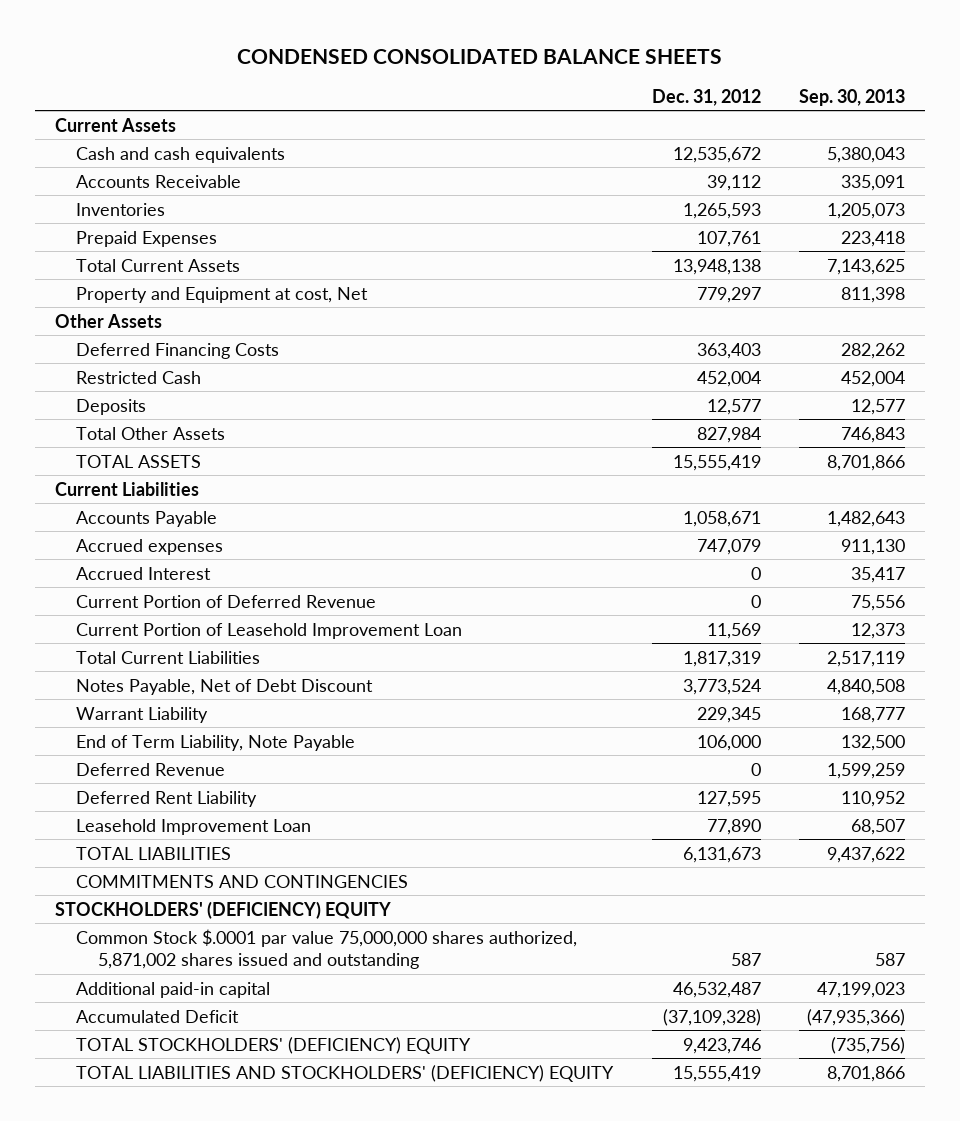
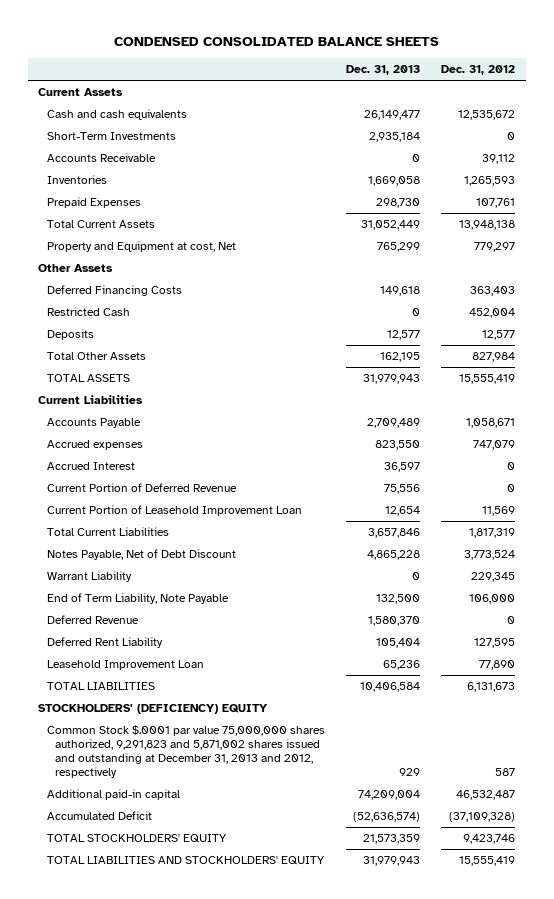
[799,88,906,106] Sep. 30, 2013 -> none
none -> [345,64,420,75] Dec. 31, 2013
none -> [46,132,176,141] Short-Term Investments
[76,874,409,888] COMMITMENTS AND CONTINGENCIES -> none
[76,928,578,970] Common Stock $.0001 par value 75,000,000 shares authorized, 5,871,002 shares issued and outstanding -> [46,725,325,778] Common Stock $.0001 par value 75,000,000 shares authorized, 9,291,823 and 5,871,002 shares issued and outstanding at December 31, 2013 and 2012, respectively
[76,1036,472,1054] TOTAL STOCKHOLDERS' (DEFICIENCY) EQUITY -> [46,834,227,844] TOTAL STOCKHOLDERS' EQUITY
[76,1064,615,1082] TOTAL LIABILITIES AND STOCKHOLDERS' (DEFICIENCY) EQUITY -> [46,856,325,866] TOTAL LIABILITIES AND STOCKHOLDERS' EQUITY

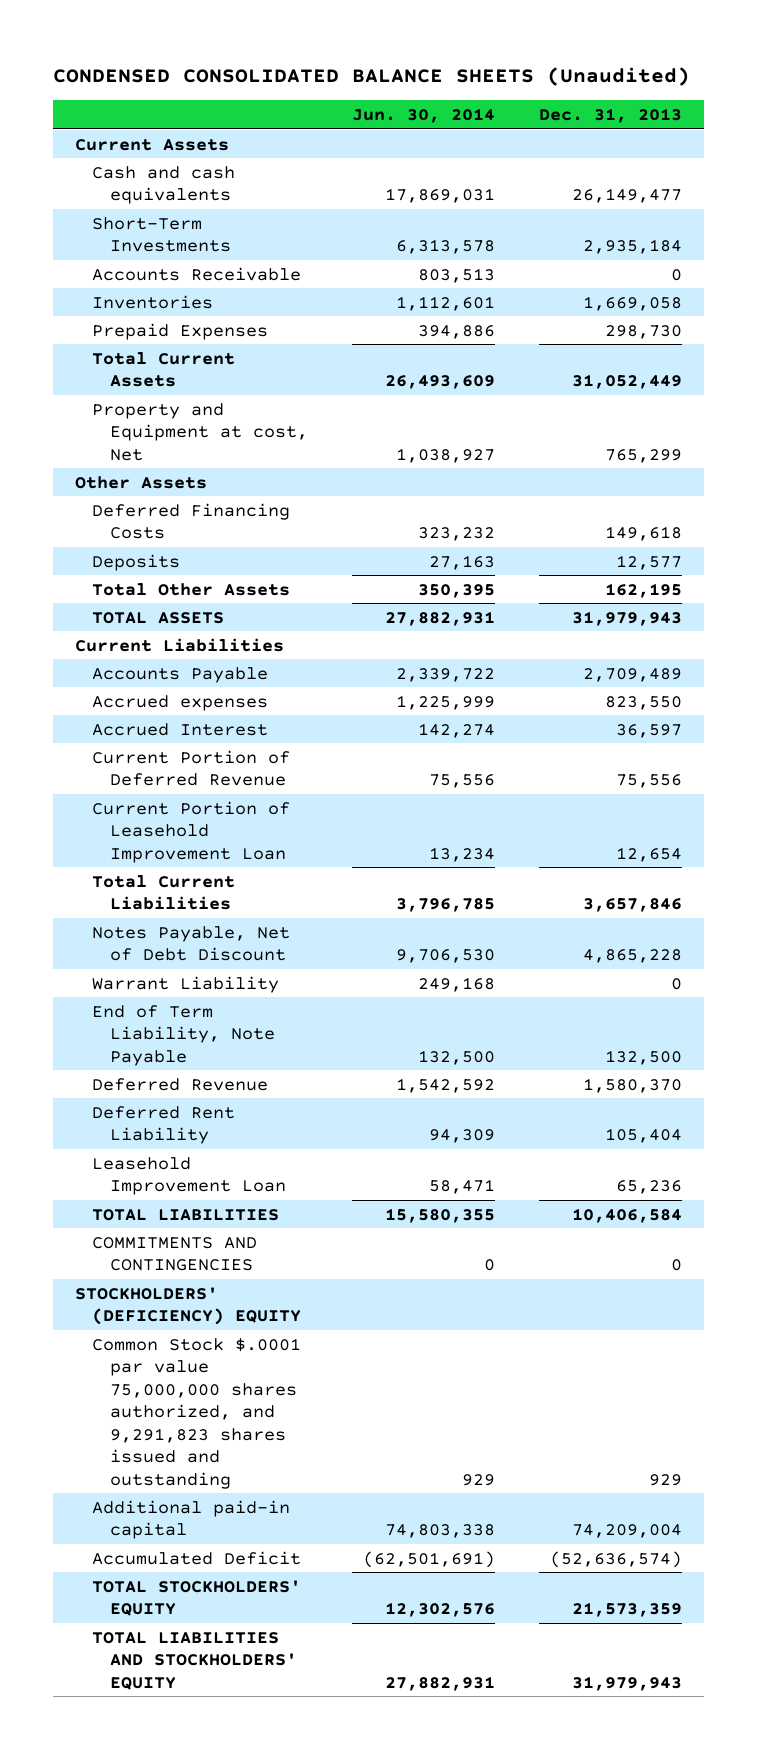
[113,37,439,47] CONDENSED CONSOLIDATED BALANCE SHEETS -> [52,66,690,86] CONDENSED CONSOLIDATED BALANCE SHEETS (Unaudited)
[441,64,516,75] Dec. 31, 2012 -> none
none -> [351,108,495,124] Jun. 30, 2014
[46,307,130,317] Restricted Cash -> none
none -> [92,1236,258,1272] COMMITMENTS AND CONTINGENCIES
[46,725,325,778] Common Stock $.0001 par value 75,000,000 shares authorized, 9,291,823 and 5,871,002 shares issued and outstanding at December 31, 2013 and 2012, respectively -> [92,1337,302,1489] Common Stock $.0001 par value 75,000,000 shares authorized, and 9,291,823 shares issued and outstanding

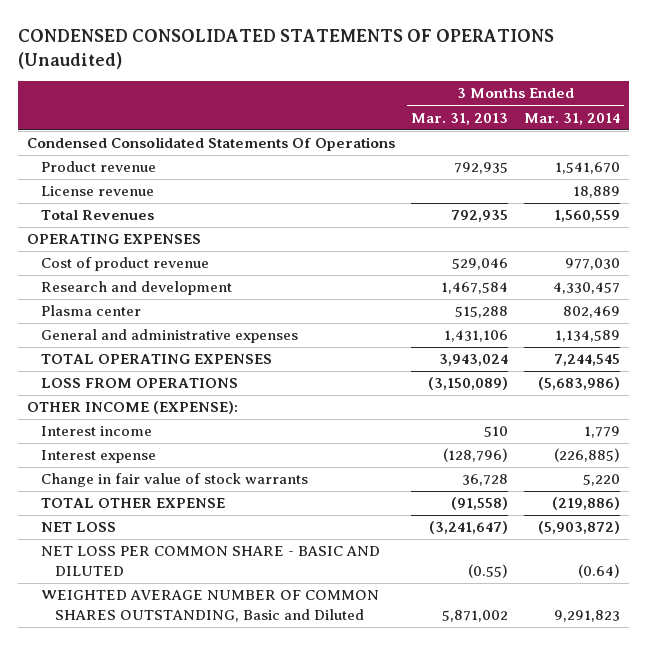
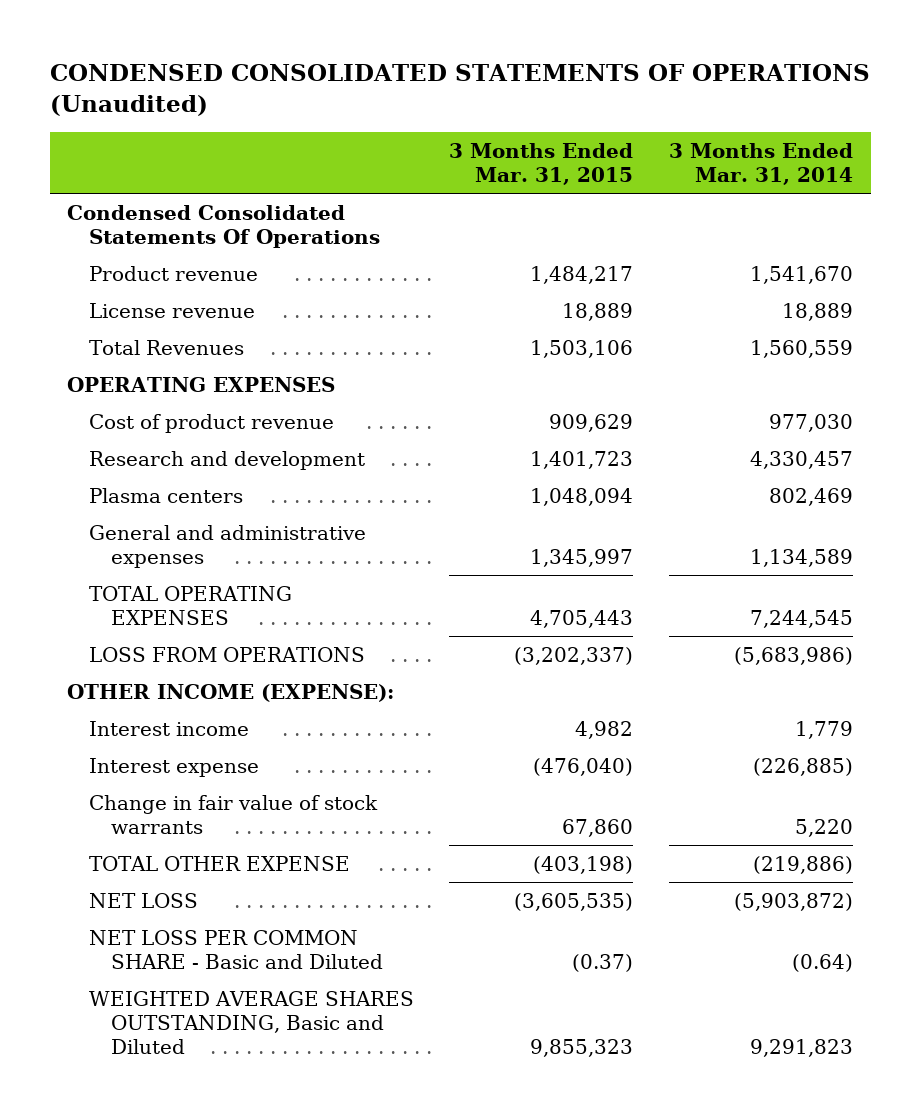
[410,112,508,125] Mar. 31, 2013 -> none
none -> [449,143,634,186] 3 Months Ended Mar. 31, 2015
[40,305,141,317] Plasma center -> [89,487,244,503] Plasma centers
[40,546,380,577] NET LOSS PER COMMON SHARE - BASIC AND DILUTED -> [89,929,383,969] NET LOSS PER COMMON SHARE - Basic and Diluted
[40,590,379,623] WEIGHTED AVERAGE NUMBER OF COMMON SHARES OUTSTANDING, Basic and Diluted -> [89,990,415,1054] WEIGHTED AVERAGE SHARES OUTSTANDING, Basic and Diluted

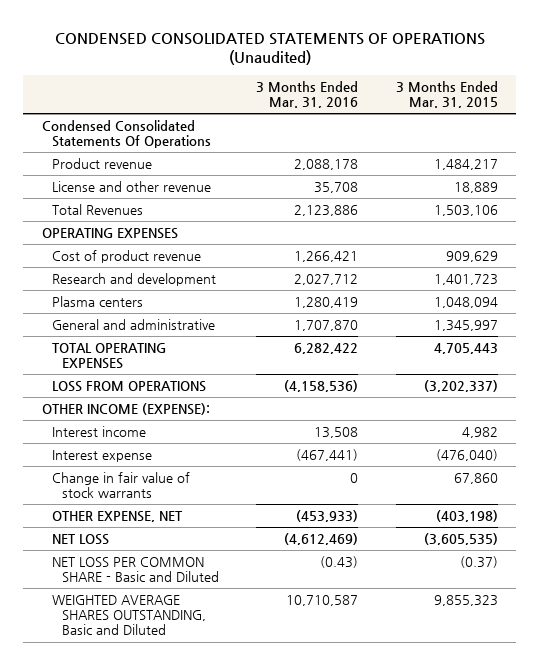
[668,143,853,186] 3 Months Ended Mar. 31, 2014 -> none
none -> [256,80,359,108] 3 Months Ended Mar. 31, 2016
[89,302,256,318] License revenue -> [51,181,211,193] License and other revenue
[89,524,367,568] General and administrative expenses -> [51,319,215,331] General and administrative
[89,855,351,871] TOTAL OTHER EXPENSE -> [51,511,183,523] OTHER EXPENSE, NET

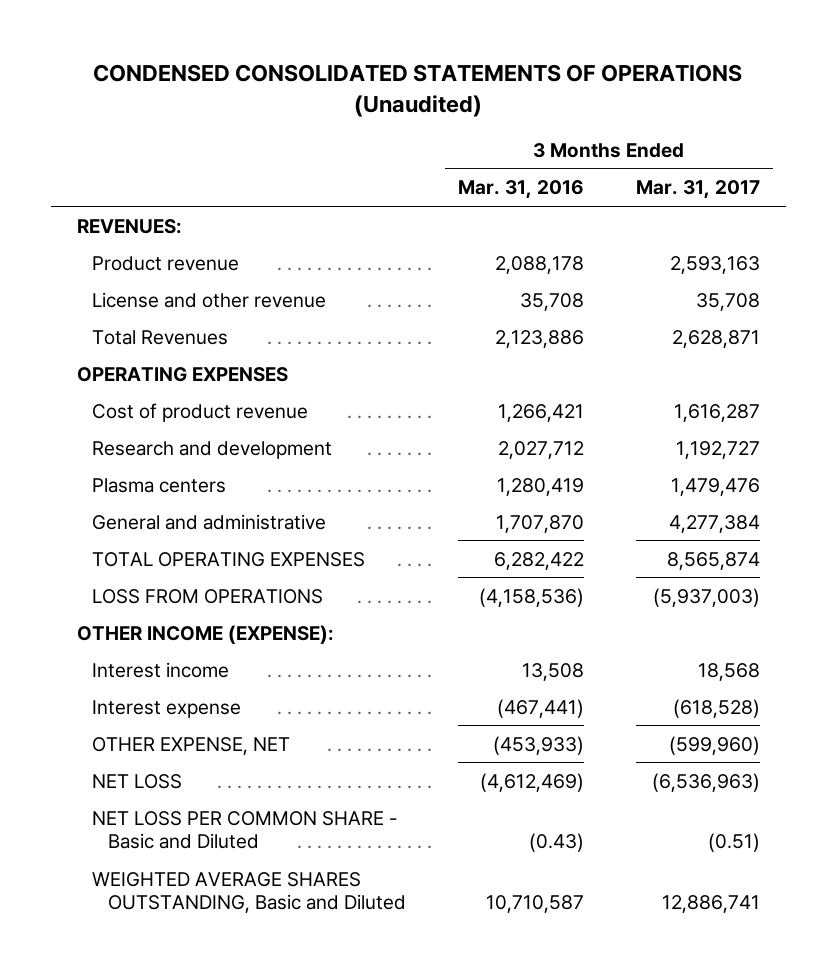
[395,80,498,108] 3 Months Ended Mar. 31, 2015 -> none
none -> [635,180,760,200] Mar. 31, 2017
[41,120,211,149] Condensed Consolidated Statements Of Operations -> none
none -> [77,218,183,234] REVENUES:
[51,472,190,499] Change in fair value of stock warrants -> none

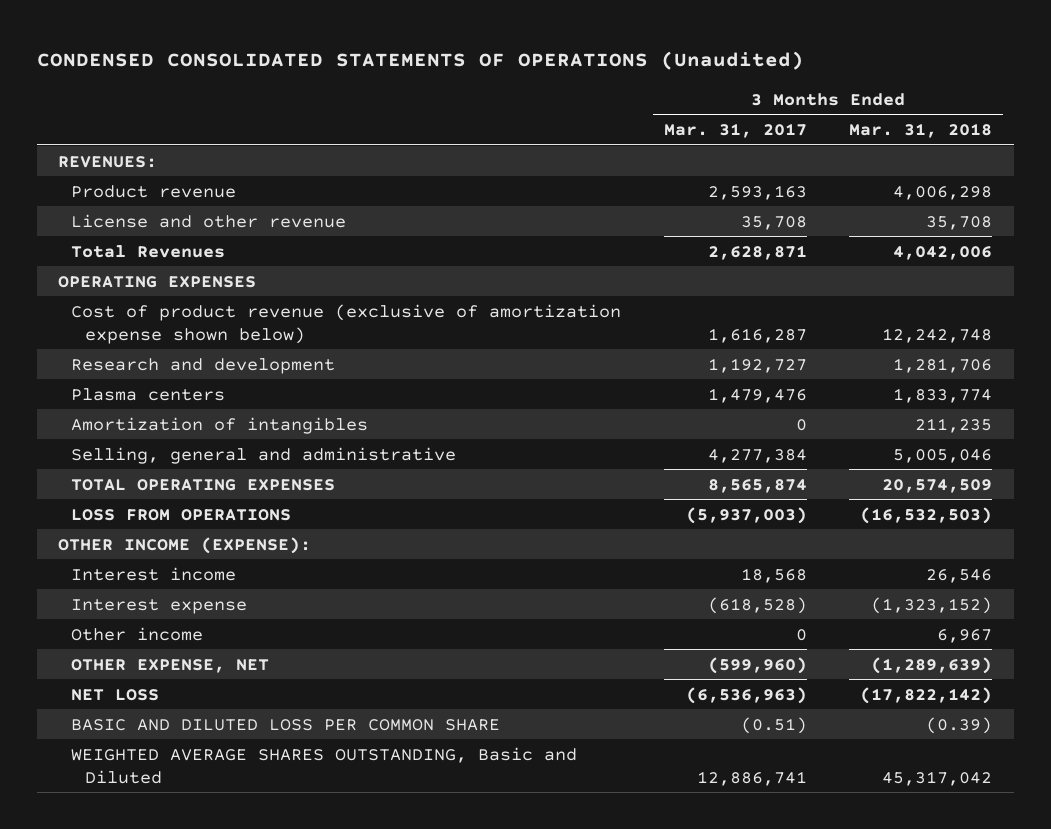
[457,180,584,200] Mar. 31, 2016 -> none
none -> [849,122,993,138] Mar. 31, 2018
[92,402,309,422] Cost of product revenue -> [71,303,622,344] Cost of product revenue (exclusive of amortization expense shown below)
none -> [71,416,369,434] Amortization of intangibles
[92,513,327,530] General and administrative -> [71,446,457,464] Selling, general and administrative
none -> [71,626,204,641] Other income
[92,810,398,849] NET LOSS PER COMMON SHARE - Basic and Diluted -> [71,718,501,731] BASIC AND DILUTED LOSS PER COMMON SHARE

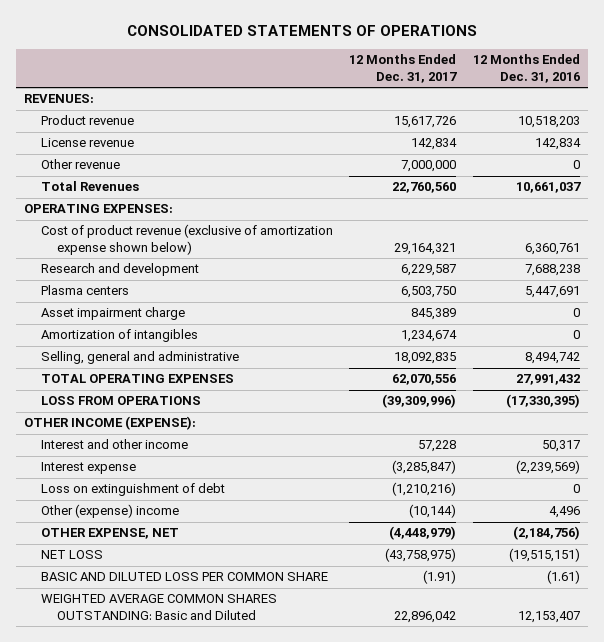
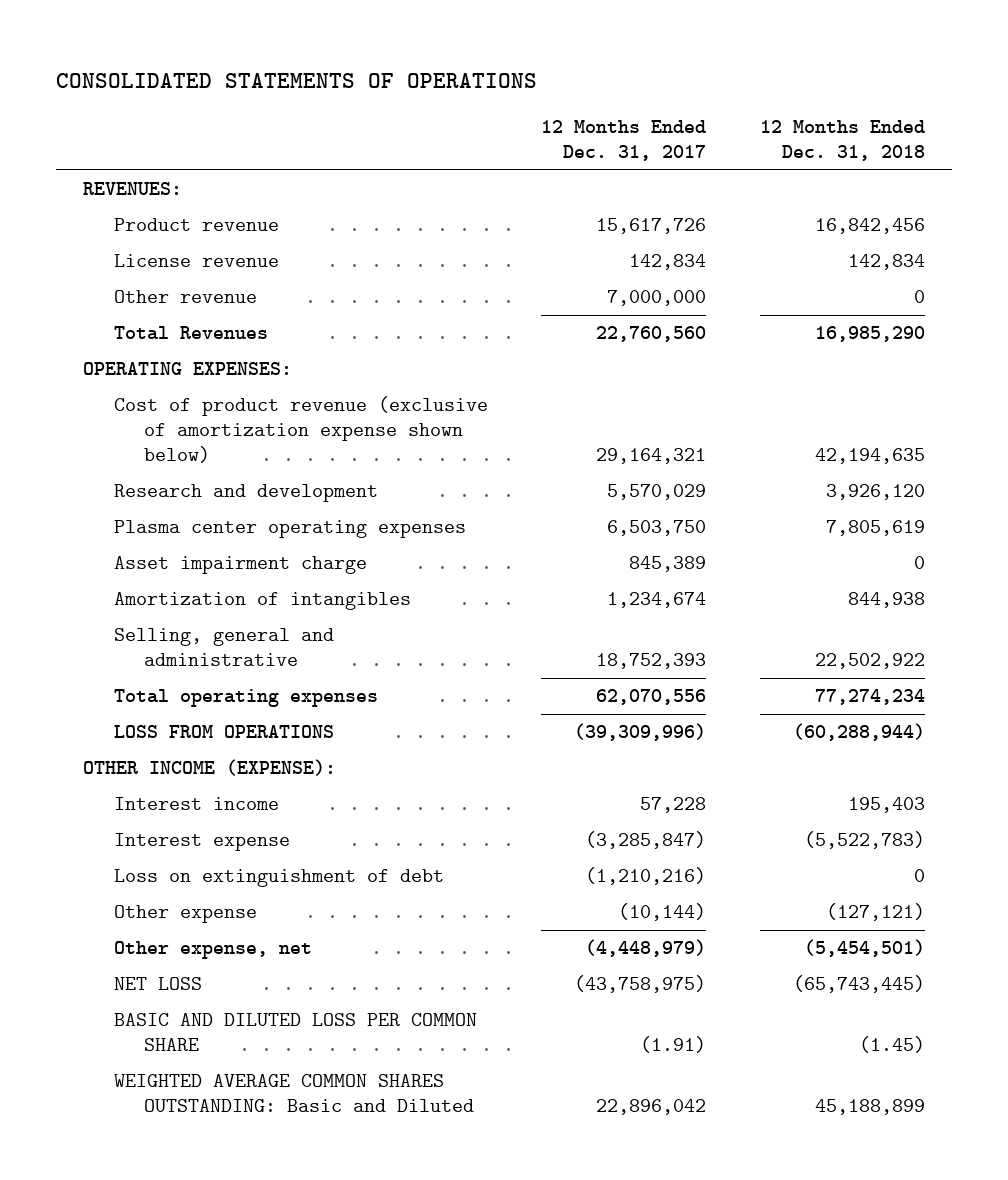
[472,54,580,84] 12 Months Ended Dec. 31, 2016 -> none
none -> [759,120,925,162] 12 Months Ended Dec. 31, 2018
[401,264,457,277] 6,229,587 -> [607,484,707,501] 5,570,029
[40,285,129,296] Plasma centers -> [113,520,466,539] Plasma center operating expenses
[394,352,457,365] 18,092,835 -> [596,653,707,670] 18,752,393
[40,374,234,384] TOTAL OPERATING EXPENSES -> [113,689,378,708] Total operating expenses
[40,439,188,450] Interest and other income -> [113,797,279,811] Interest income
[40,504,179,519] Other (expense) income -> [113,905,257,924] Other expense
[40,528,179,540] OTHER EXPENSE, NET -> [113,941,312,960] Other expense, net

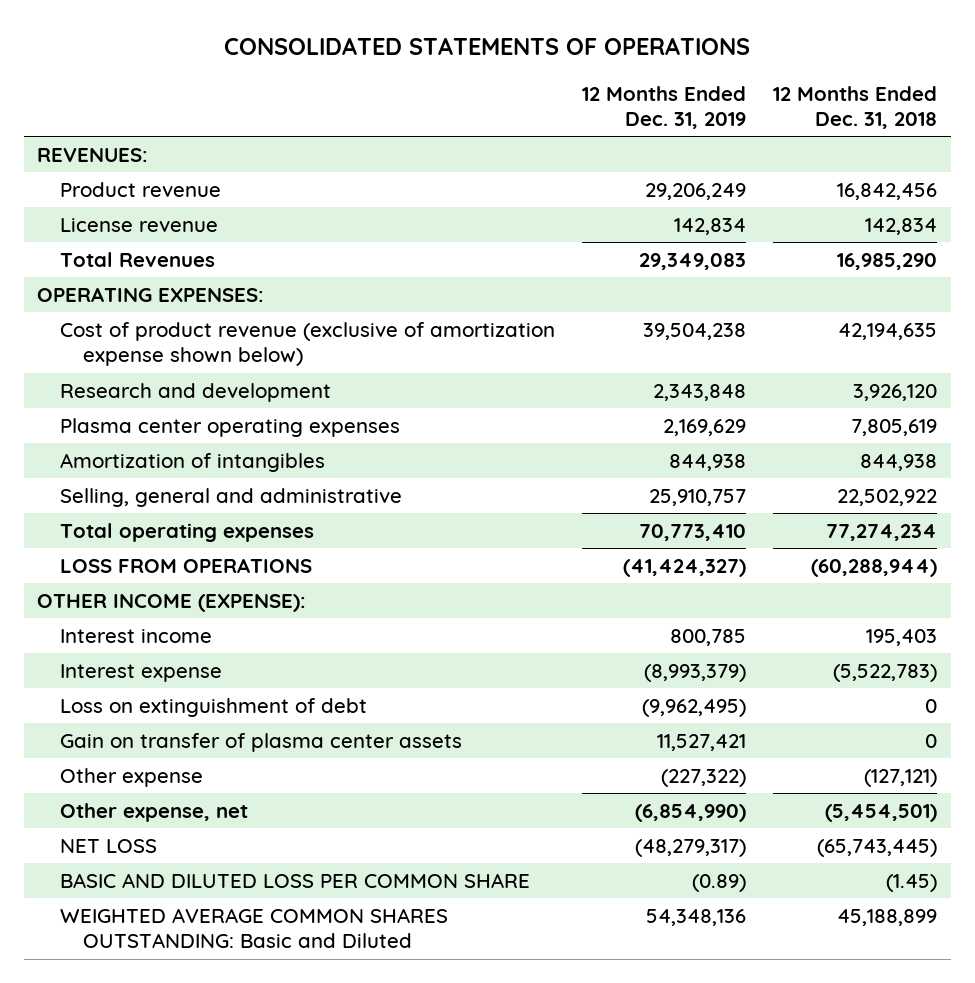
[541,120,707,162] 12 Months Ended Dec. 31, 2017 -> none
none -> [582,85,747,129] 12 Months Ended Dec. 31, 2019
[113,290,257,304] Other revenue -> none
[113,556,367,575] Asset impairment charge -> none
none -> [60,732,463,752] Gain on transfer of plasma center assets

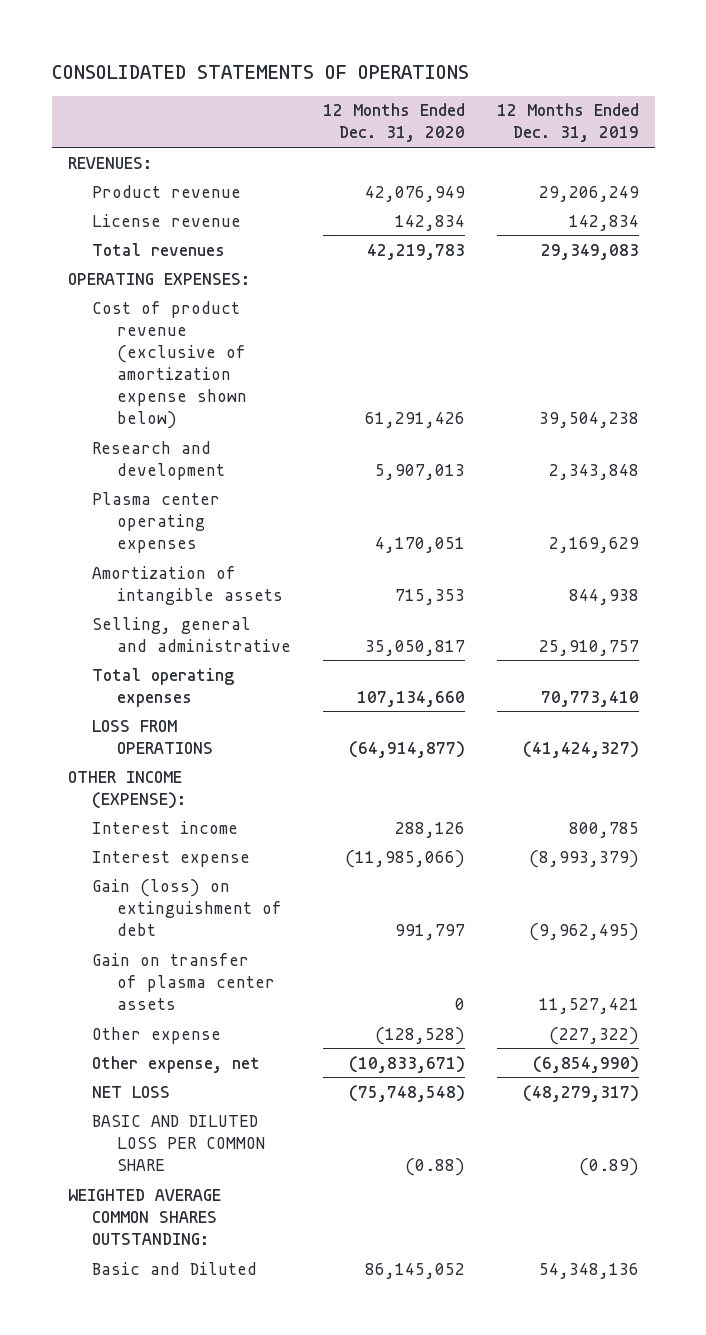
[773,85,938,129] 12 Months Ended Dec. 31, 2018 -> none
none -> [322,103,465,143] 12 Months Ended Dec. 31, 2020
[60,251,216,267] Total Revenues -> [92,242,226,256] Total revenues
[60,452,326,472] Amortization of intangibles -> [92,565,284,605] Amortization of intangible assets
[60,697,368,717] Loss on extinguishment of debt -> [92,878,283,936] Gain (loss) on extinguishment of debt
none -> [67,1188,221,1245] WEIGHTED AVERAGE COMMON SHARES OUTSTANDING:
[60,907,449,949] WEIGHTED AVERAGE COMMON SHARES OUTSTANDING: Basic and Diluted -> [92,1261,258,1275] Basic and Diluted

